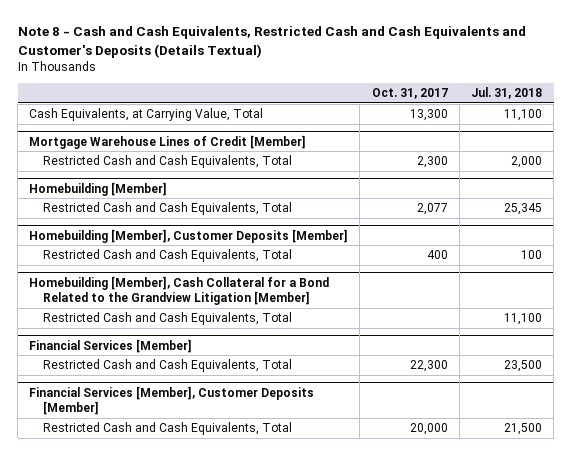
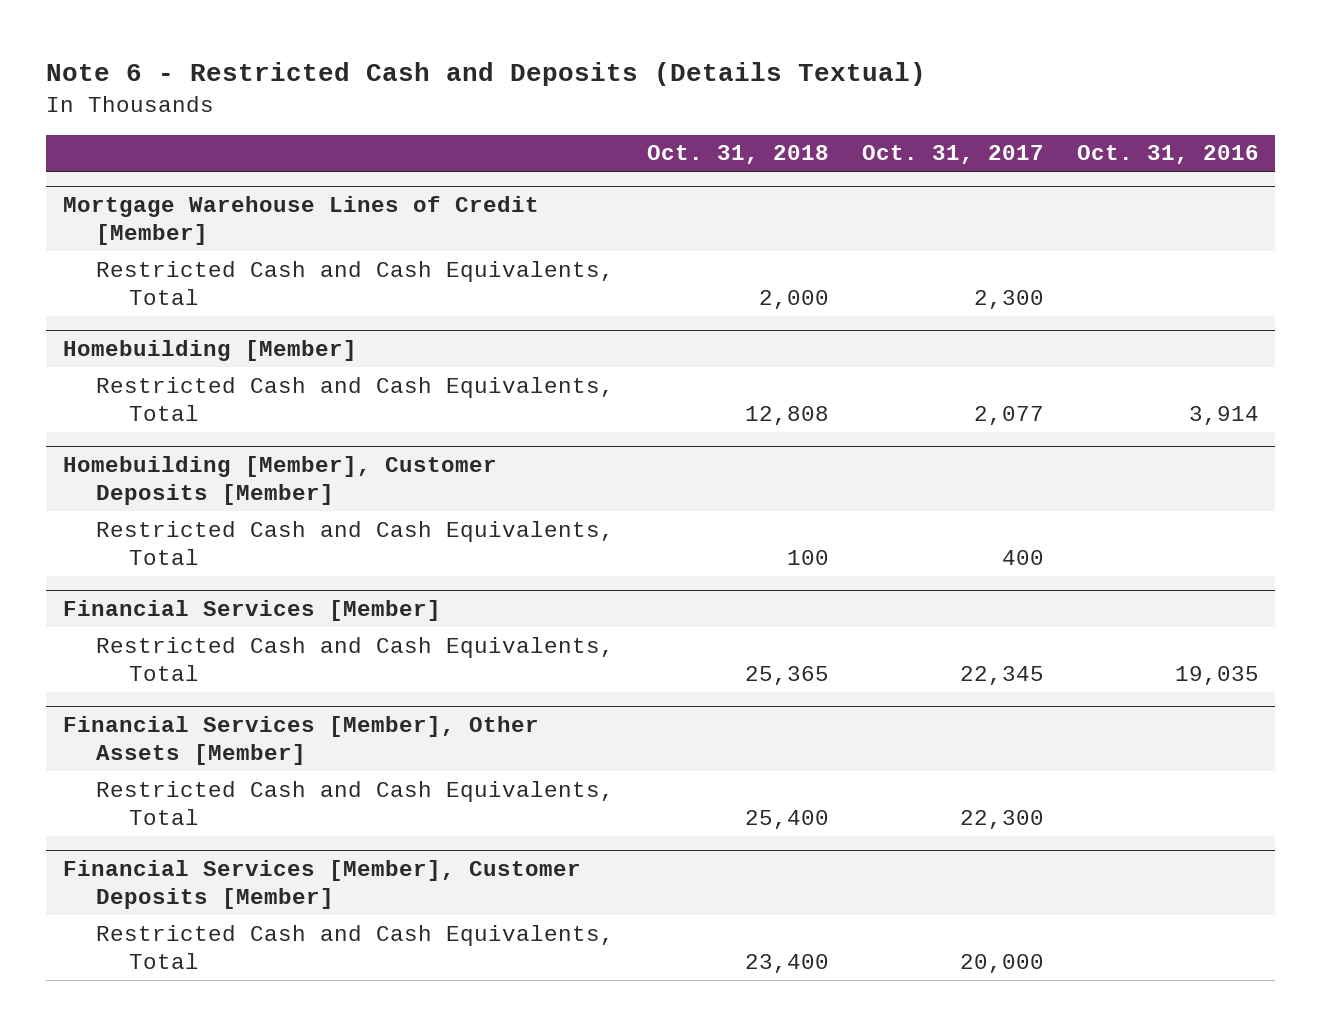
[17,26,526,58] Note 8 - Cash and Cash Equivalents, Restricted Cash and Cash Equivalents and Customer's Deposits (Details Textual) -> [46,62,927,87] Note 6 - Restricted Cash and Deposits (Details Textual)
[470,86,542,99] Jul. 31, 2018 -> none
none -> [646,145,829,165] Oct. 31, 2018
none -> [1076,145,1259,165] Oct. 31, 2016
[29,108,264,122] Cash Equivalents, at Carrying Value, Total -> none
[29,275,330,305] Homebuilding [Member], Cash Collateral for a Bond Related to the Grandview Litigation [Member] -> none
[42,312,292,326] Restricted Cash and Cash Equivalents, Total -> none
none -> [95,636,614,682] Restricted Cash and Cash Equivalents, Total
none -> [62,715,539,766] Financial Services [Member], Other Assets [Member]

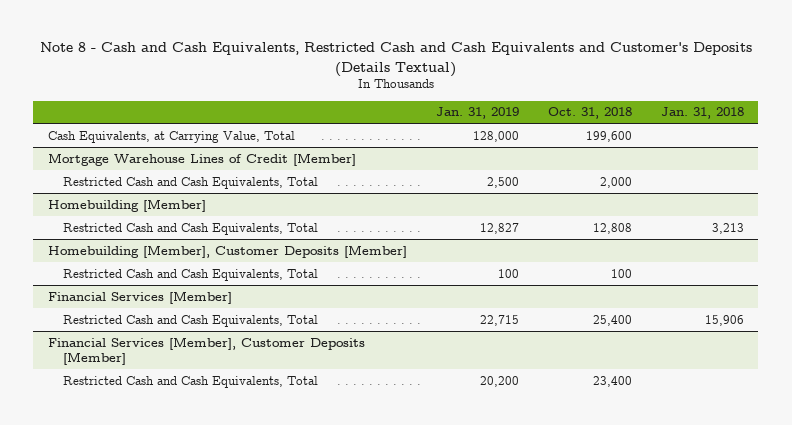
[46,62,927,87] Note 6 - Restricted Cash and Deposits (Details Textual) -> [39,42,752,77] Note 8 - Cash and Cash Equivalents, Restricted Cash and Cash Equivalents and Customer's Deposits (Details Textual)
[861,145,1044,165] Oct. 31, 2017 -> none
[1076,145,1259,165] Oct. 31, 2016 -> none
none -> [435,107,519,120] Jan. 31, 2019
none -> [660,107,744,120] Jan. 31, 2018
none -> [47,130,295,143] Cash Equivalents, at Carrying Value, Total
[95,636,614,682] Restricted Cash and Cash Equivalents, Total -> none
[62,715,539,766] Financial Services [Member], Other Assets [Member] -> none

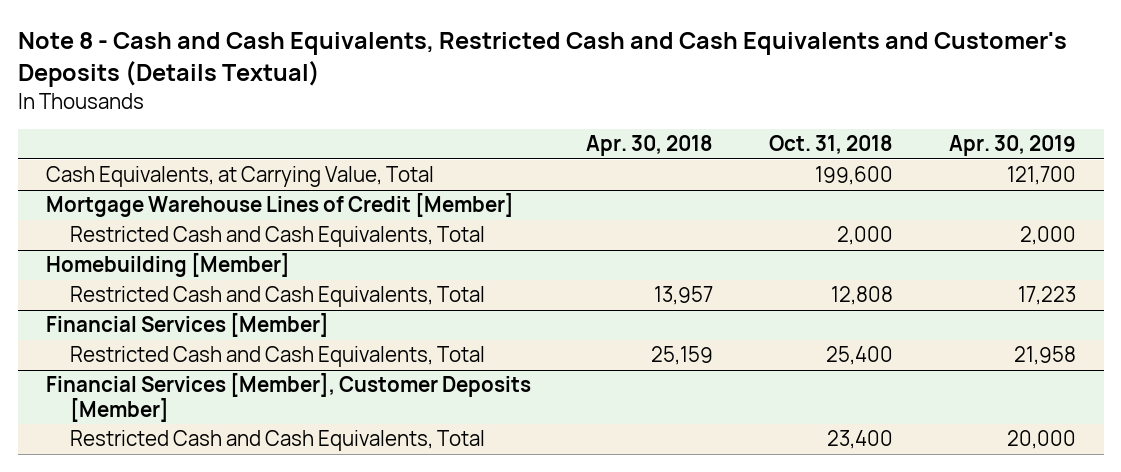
[435,107,519,120] Jan. 31, 2019 -> none
[660,107,744,120] Jan. 31, 2018 -> none
none -> [586,135,714,157] Apr. 30, 2018
none -> [948,135,1076,157] Apr. 30, 2019
[47,244,407,258] Homebuilding [Member], Customer Deposits [Member] -> none
[63,268,319,281] Restricted Cash and Cash Equivalents, Total -> none

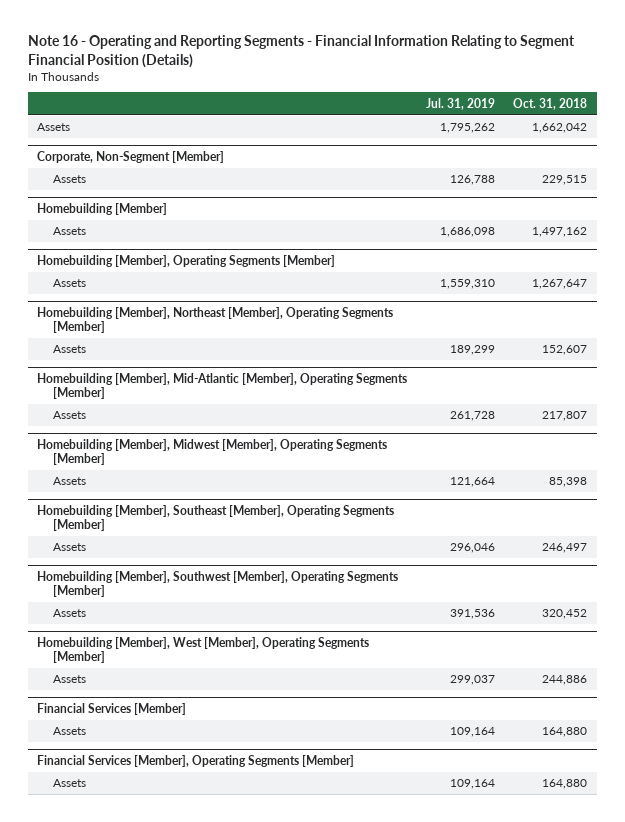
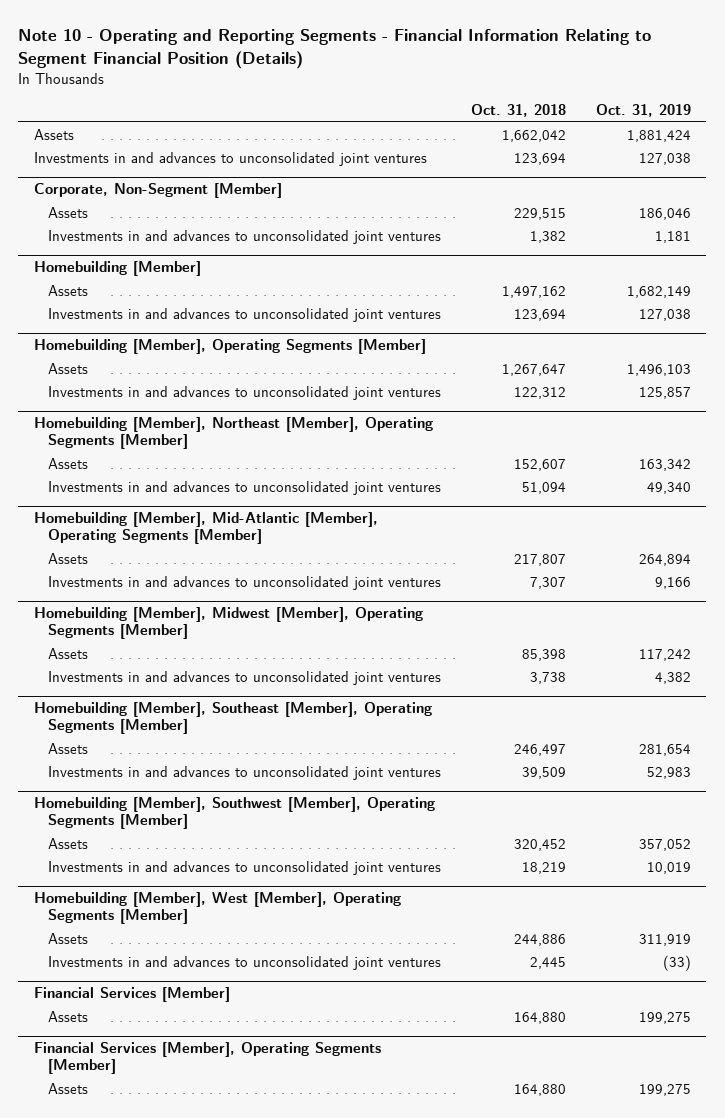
[27,35,575,68] Note 16 - Operating and Reporting Segments - Financial Information Relating to Segment Financial Position (Details) -> [18,29,652,69] Note 10 - Operating and Reporting Segments - Financial Information Relating to Segment Financial Position (Details)
[425,97,495,110] Jul. 31, 2019 -> none
none -> [596,104,692,118] Oct. 31, 2019
none -> [33,151,427,166] Investments in and advances to unconsolidated joint ventures
none -> [47,229,441,244] Investments in and advances to unconsolidated joint ventures
none -> [47,307,441,322] Investments in and advances to unconsolidated joint ventures
none -> [47,385,441,400] Investments in and advances to unconsolidated joint ventures
none -> [47,480,441,495] Investments in and advances to unconsolidated joint ventures
none -> [47,575,441,590] Investments in and advances to unconsolidated joint ventures
none -> [47,670,441,685] Investments in and advances to unconsolidated joint ventures
none -> [47,765,441,780] Investments in and advances to unconsolidated joint ventures
none -> [47,860,441,875] Investments in and advances to unconsolidated joint ventures
none -> [47,955,441,970] Investments in and advances to unconsolidated joint ventures

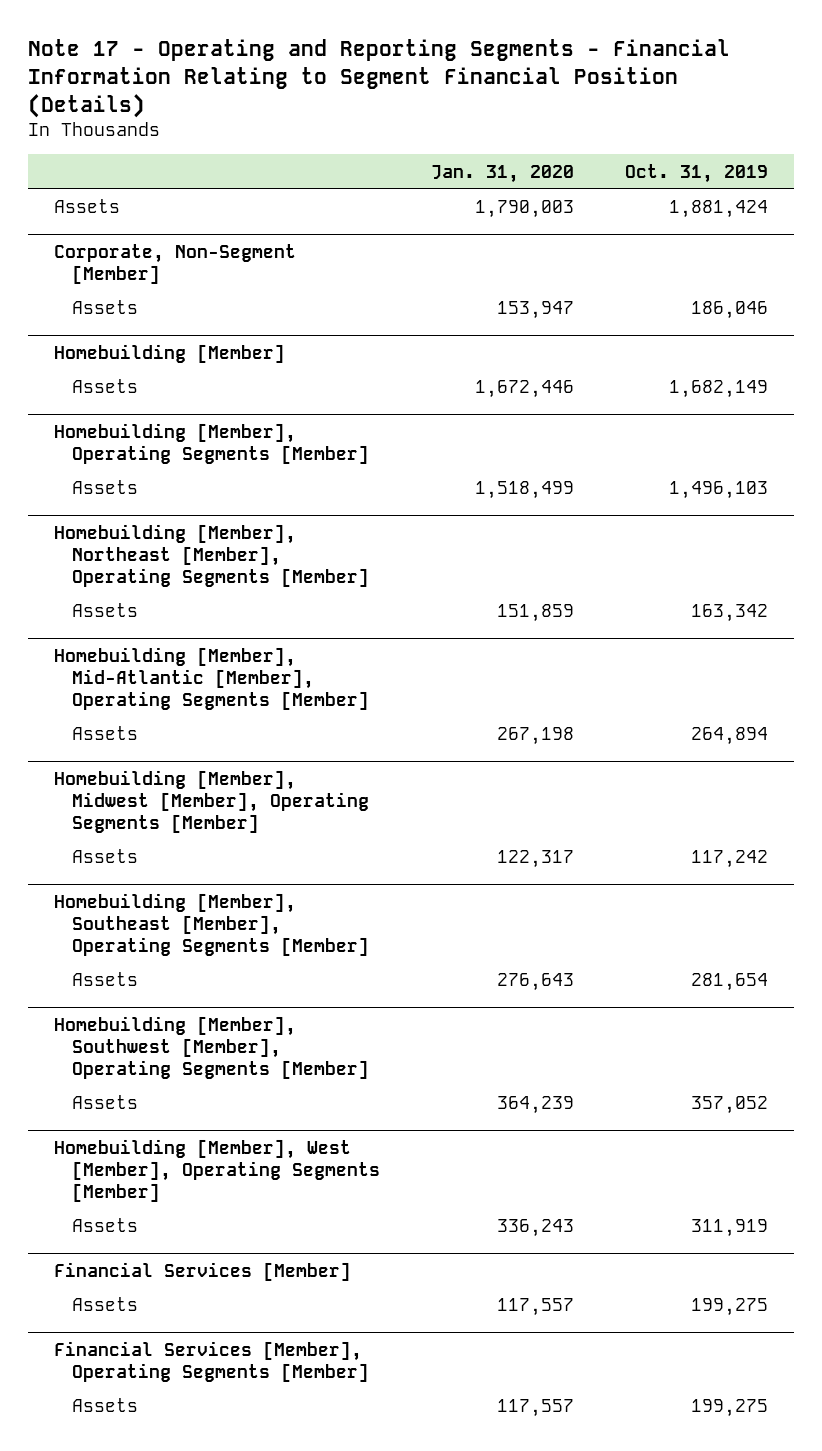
[18,29,652,69] Note 10 - Operating and Reporting Segments - Financial Information Relating to Segment Financial Position (Details) -> [28,39,731,119] Note 17 - Operating and Reporting Segments - Financial Information Relating to Segment Financial Position (Details)
[470,104,566,118] Oct. 31, 2018 -> none
none -> [431,164,575,183] Jan. 31, 2020
[33,151,427,166] Investments in and advances to unconsolidated joint ventures -> none
[47,229,441,244] Investments in and advances to unconsolidated joint ventures -> none
[47,307,441,322] Investments in and advances to unconsolidated joint ventures -> none
[47,385,441,400] Investments in and advances to unconsolidated joint ventures -> none
[47,480,441,495] Investments in and advances to unconsolidated joint ventures -> none
[47,575,441,590] Investments in and advances to unconsolidated joint ventures -> none
[47,670,441,685] Investments in and advances to unconsolidated joint ventures -> none
[47,765,441,780] Investments in and advances to unconsolidated joint ventures -> none
[47,860,441,875] Investments in and advances to unconsolidated joint ventures -> none
[47,955,441,970] Investments in and advances to unconsolidated joint ventures -> none

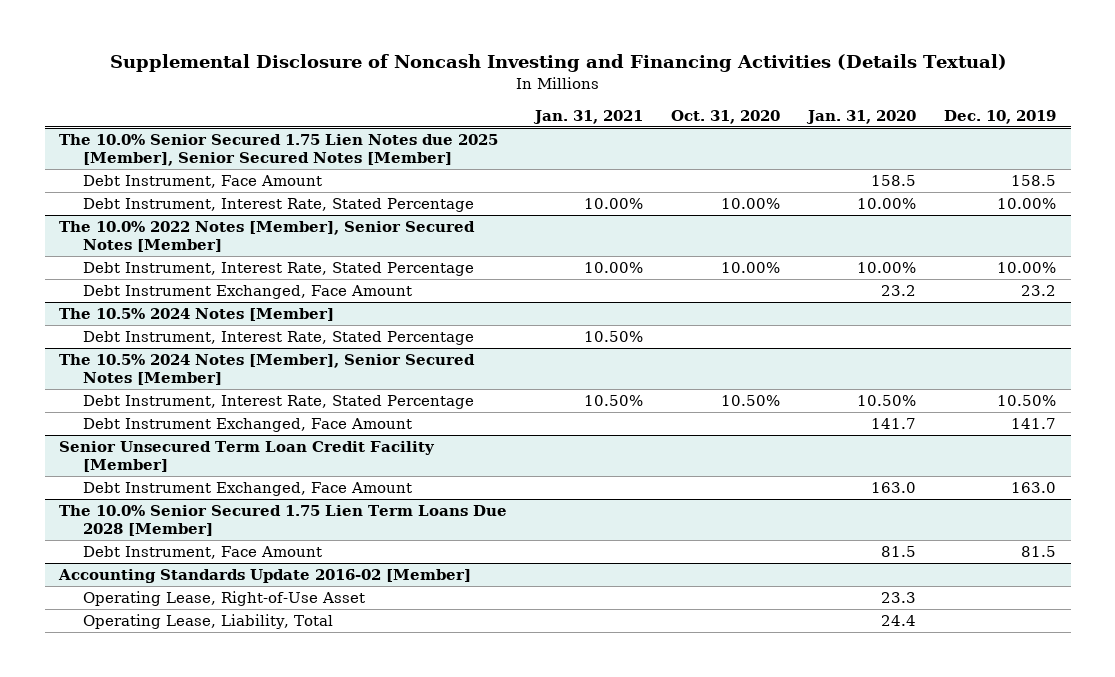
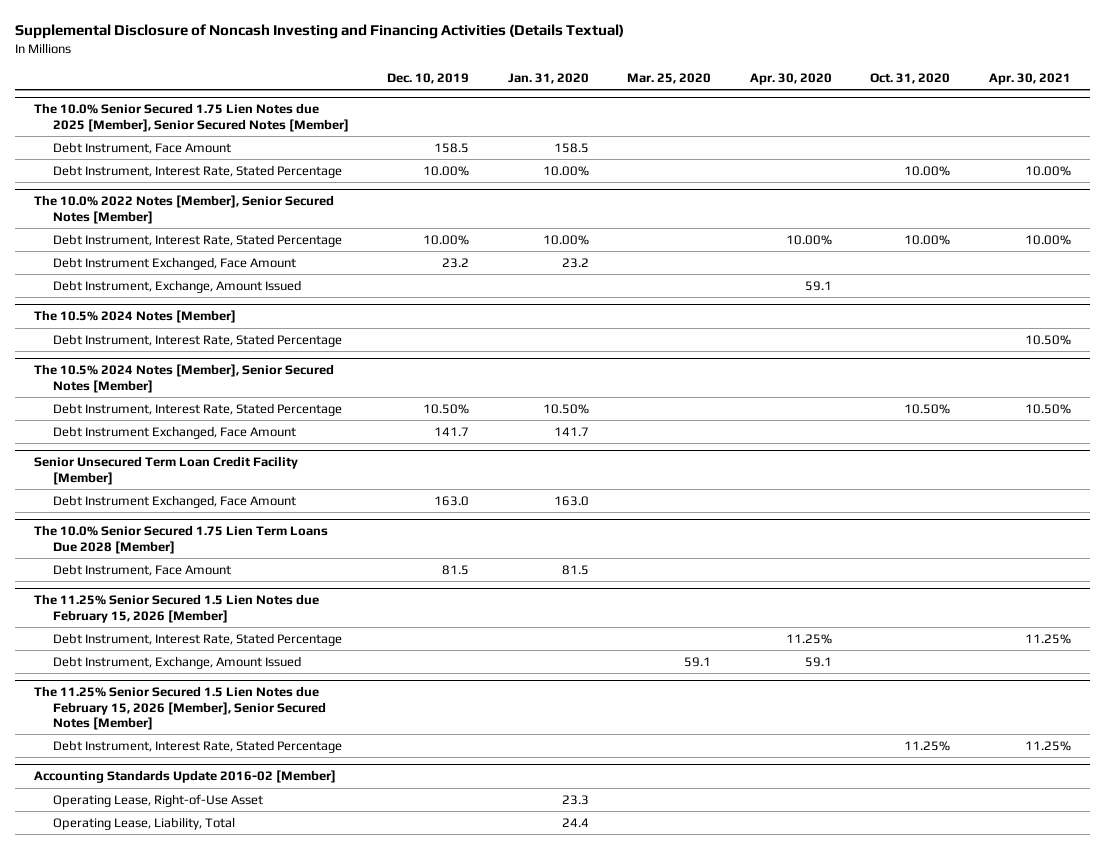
[532,109,643,124] Jan. 31, 2021 -> none
none -> [627,73,712,85] Mar. 25, 2020
none -> [749,73,832,86] Apr. 30, 2020
none -> [989,73,1072,86] Apr. 30, 2021
none -> [52,279,301,293] Debt Instrument, Exchange, Amount Issued
none -> [34,594,320,623] The 11.25% Senior Secured 1.5 Lien Notes due February 15, 2026 [Member]
none -> [52,632,342,646] Debt Instrument, Interest Rate, Stated Percentage
none -> [52,655,301,669] Debt Instrument, Exchange, Amount Issued
none -> [34,686,326,730] The 11.25% Senior Secured 1.5 Lien Notes due February 15, 2026 [Member], Senior Secured Notes [Member]
none -> [52,739,342,753] Debt Instrument, Interest Rate, Stated Percentage

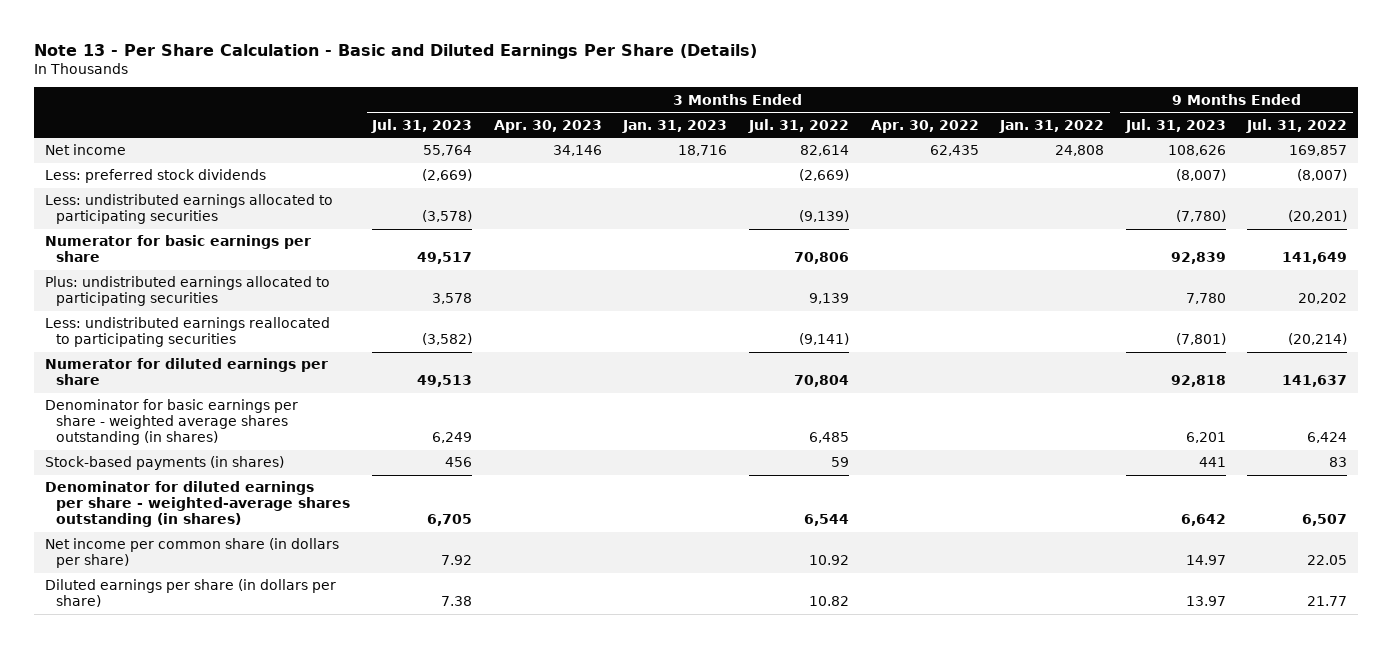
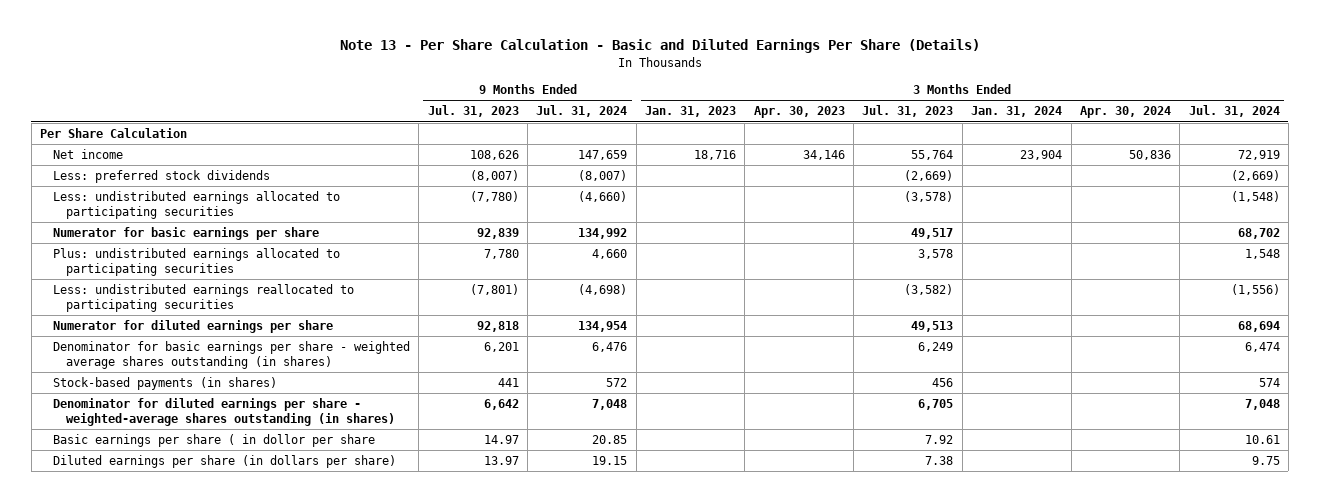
[747,118,849,133] Jul. 31, 2022 -> none
[870,119,979,133] Apr. 30, 2022 -> none
[999,119,1105,133] Jan. 31, 2022 -> none
[1246,118,1348,133] Jul. 31, 2022 -> none
none -> [536,105,628,118] Jul. 31, 2024
none -> [971,106,1063,118] Jan. 31, 2024
none -> [1079,106,1171,119] Apr. 30, 2024
none -> [1188,105,1280,118] Jul. 31, 2024
none -> [40,128,188,139] Per Share Calculation
[45,538,340,569] Net income per common share (in dollars per share) -> [53,434,376,448] Basic earnings per share ( in dollor per share

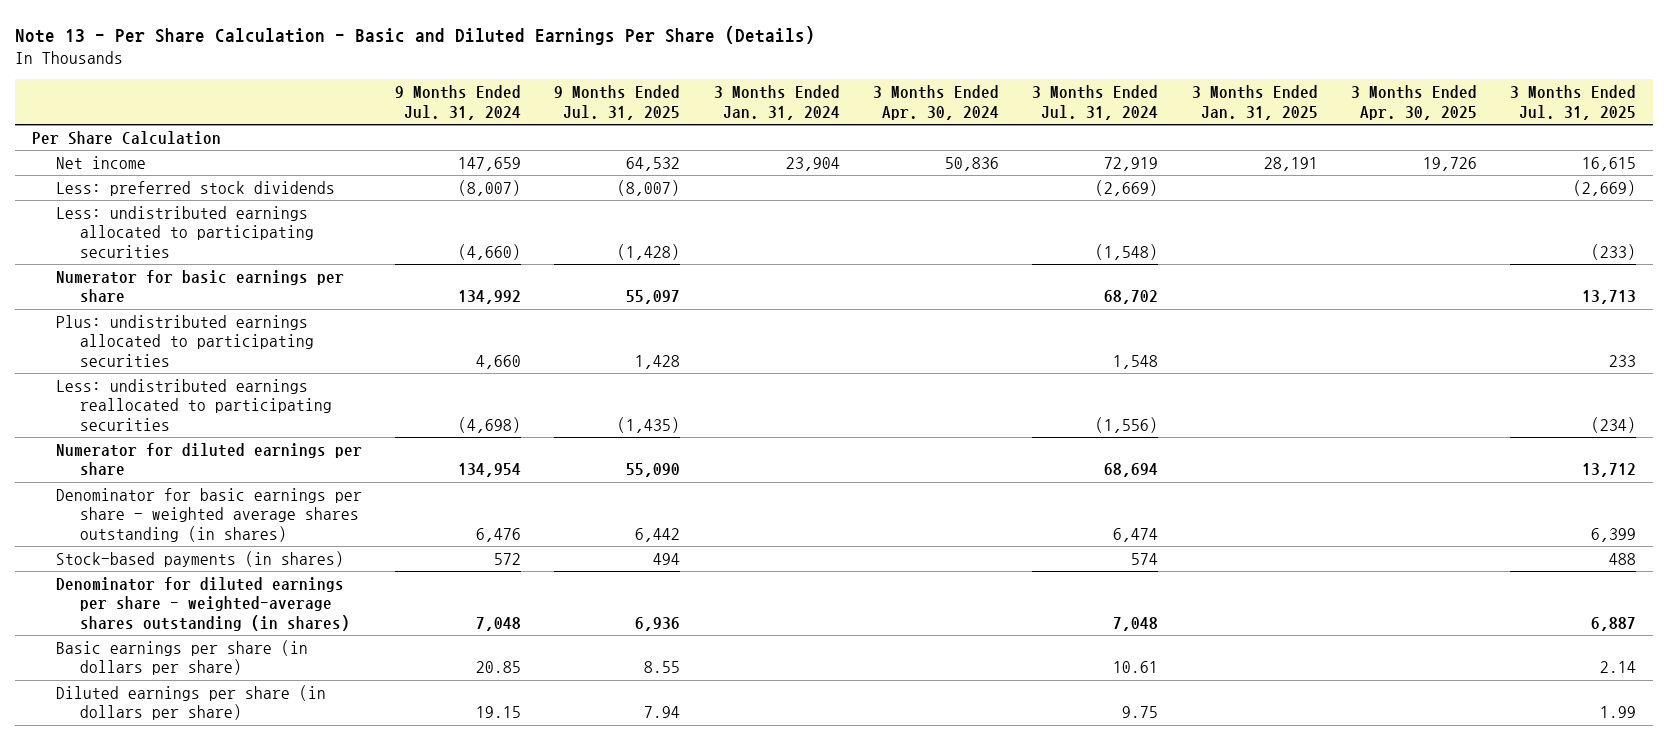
[427,105,519,118] Jul. 31, 2023 -> none
[645,106,737,118] Jan. 31, 2023 -> none
[753,106,845,119] Apr. 30, 2023 -> none
[862,105,954,118] Jul. 31, 2023 -> none
none -> [554,85,681,120] 9 Months Ended Jul. 31, 2025
none -> [1191,85,1318,120] 3 Months Ended Jan. 31, 2025
none -> [1350,85,1477,120] 3 Months Ended Apr. 30, 2025
none -> [1510,85,1637,120] 3 Months Ended Jul. 31, 2025
[53,434,376,448] Basic earnings per share ( in dollor per share -> [55,639,308,676] Basic earnings per share (in dollars per share)

